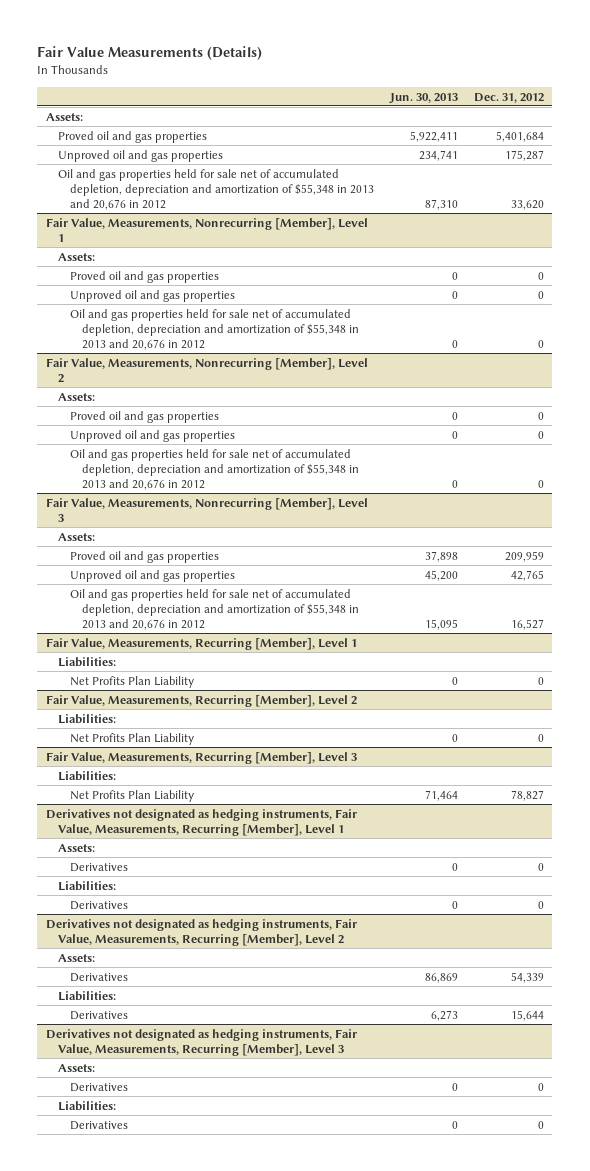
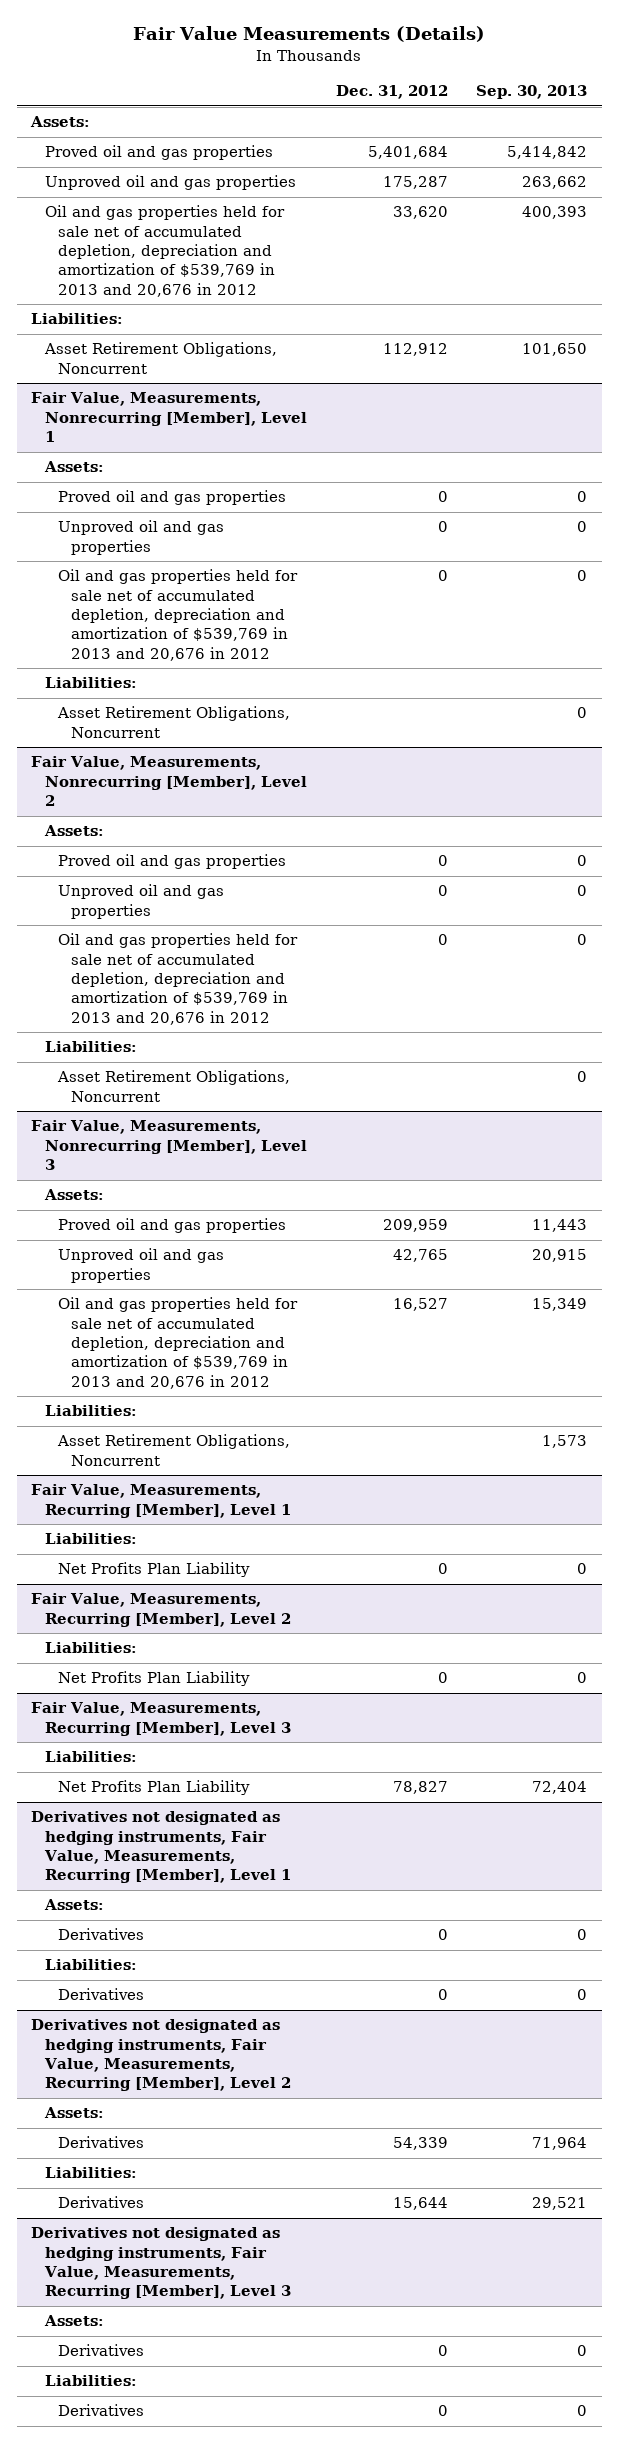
[388,92,458,104] Jun. 30, 2013 -> none
none -> [476,85,588,100] Sep. 30, 2013
[57,168,374,210] Oil and gas properties held for sale net of accumulated depletion, depreciation and amortization of $55,348 in 2013 and 20,676 in 2012 -> [44,205,285,297] Oil and gas properties held for sale net of accumulated depletion, depreciation and amortization of $539,769 in 2013 and 20,676 in 2012
none -> [31,313,124,325] Liabilities:
none -> [43,342,277,374] Asset Retirement Obligations, Noncurrent
[69,308,359,350] Oil and gas properties held for sale net of accumulated depletion, depreciation and amortization of $55,348 in 2013 and 20,676 in 2012 -> [57,569,298,661] Oil and gas properties held for sale net of accumulated depletion, depreciation and amortization of $539,769 in 2013 and 20,676 in 2012
none -> [44,677,137,689] Liabilities:
none -> [56,706,290,738] Asset Retirement Obligations, Noncurrent
[69,448,359,490] Oil and gas properties held for sale net of accumulated depletion, depreciation and amortization of $55,348 in 2013 and 20,676 in 2012 -> [57,933,298,1025] Oil and gas properties held for sale net of accumulated depletion, depreciation and amortization of $539,769 in 2013 and 20,676 in 2012
none -> [44,1041,137,1053] Liabilities:
none -> [56,1070,290,1102] Asset Retirement Obligations, Noncurrent
[69,588,359,630] Oil and gas properties held for sale net of accumulated depletion, depreciation and amortization of $55,348 in 2013 and 20,676 in 2012 -> [57,1297,298,1389] Oil and gas properties held for sale net of accumulated depletion, depreciation and amortization of $539,769 in 2013 and 20,676 in 2012
none -> [44,1405,137,1417] Liabilities:
none -> [56,1434,290,1466] Asset Retirement Obligations, Noncurrent

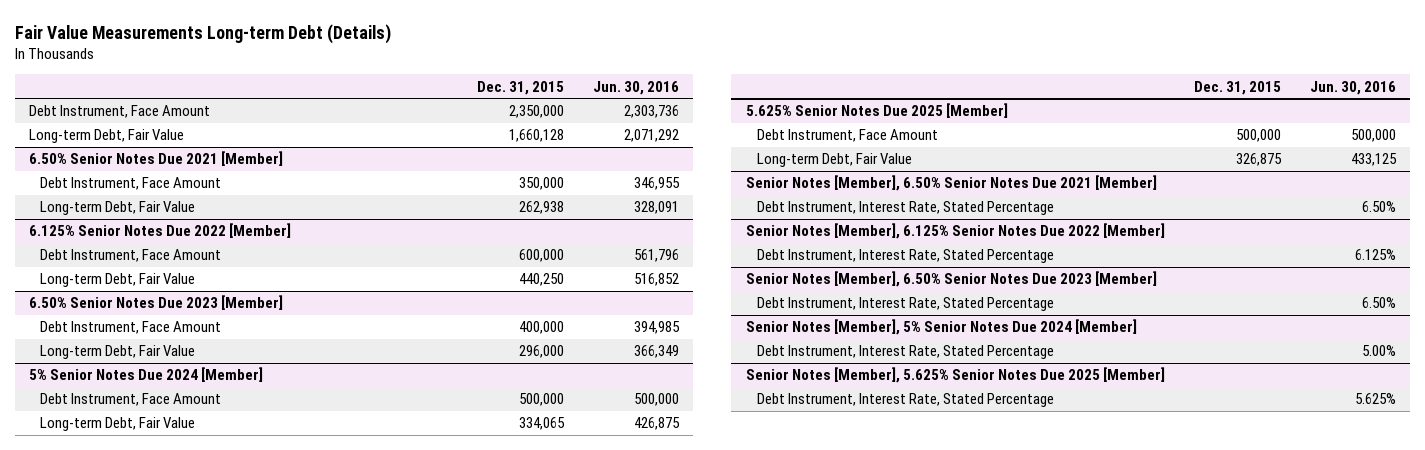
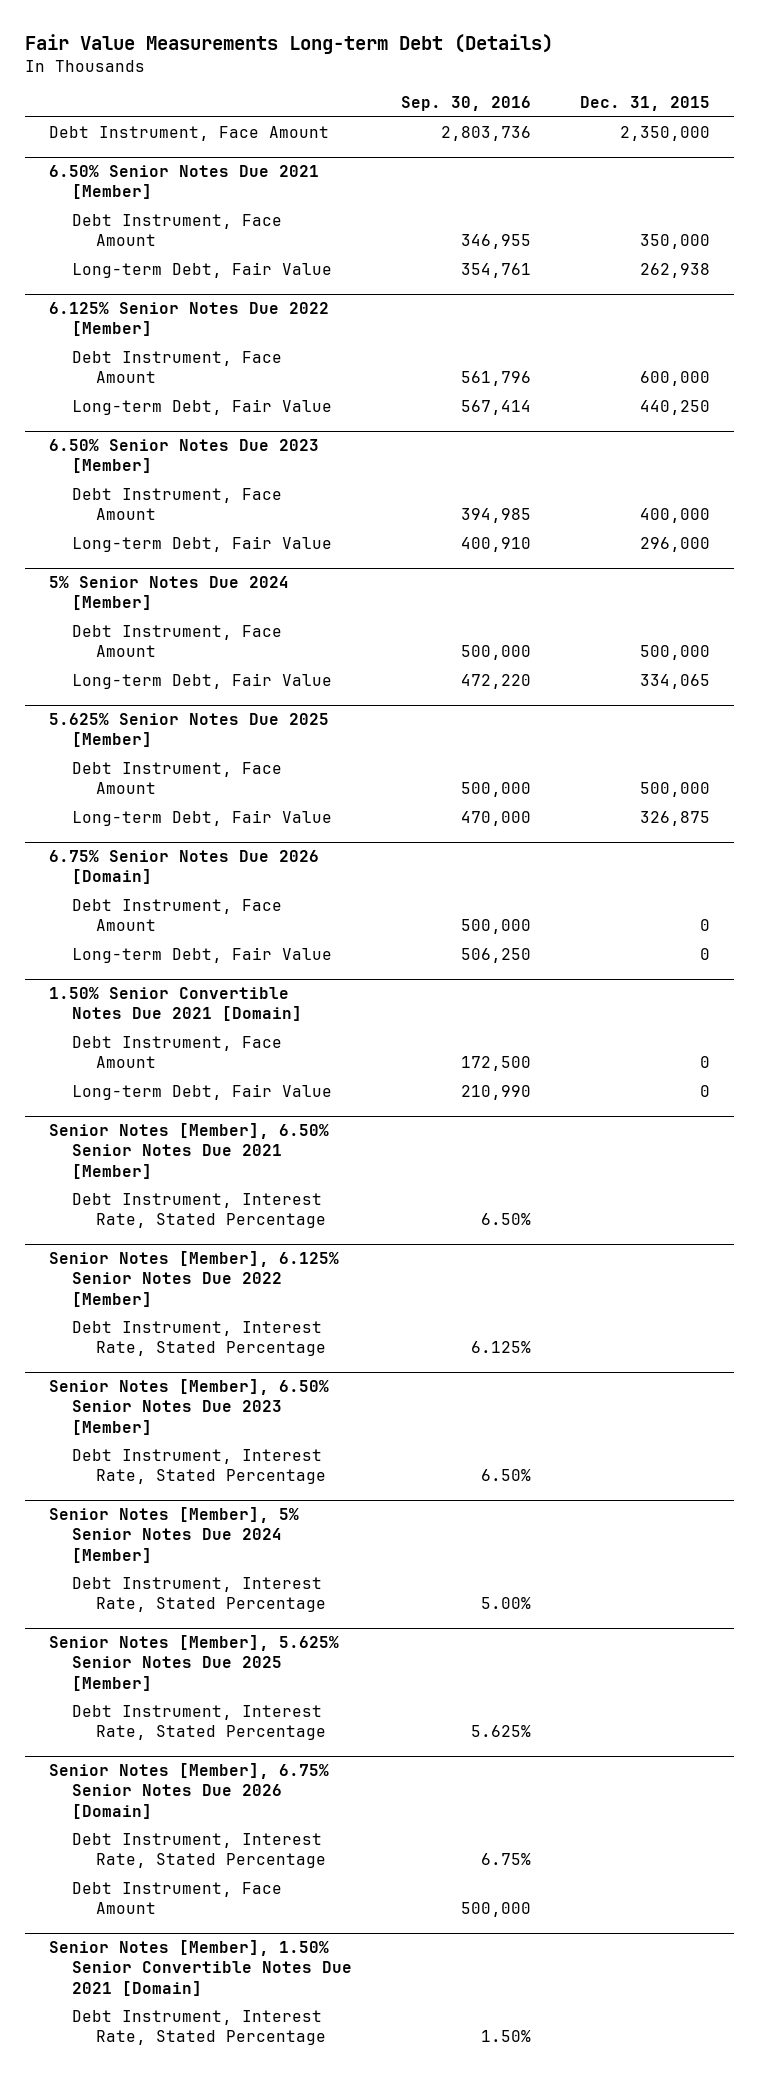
[592,80,679,95] Jun. 30, 2016 -> none
none -> [401,96,532,112] Sep. 30, 2016
[29,129,185,144] Long-term Debt, Fair Value -> none
none -> [49,850,320,885] 6.75% Senior Notes Due 2026 [Domain]
none -> [72,899,283,932] Debt Instrument, Face Amount
none -> [72,947,333,964] Long-term Debt, Fair Value
none -> [49,987,303,1022] 1.50% Senior Convertible Notes Due 2021 [Domain]
none -> [72,1036,283,1069] Debt Instrument, Face Amount
none -> [72,1084,333,1101] Long-term Debt, Fair Value
none -> [49,1763,330,1819] Senior Notes [Member], 6.75% Senior Notes Due 2026 [Domain]
none -> [72,1833,326,1869] Debt Instrument, Interest Rate, Stated Percentage
none -> [72,1882,283,1915] Debt Instrument, Face Amount
none -> [49,1940,353,1996] Senior Notes [Member], 1.50% Senior Convertible Notes Due 2021 [Domain]
none -> [72,2010,326,2046] Debt Instrument, Interest Rate, Stated Percentage

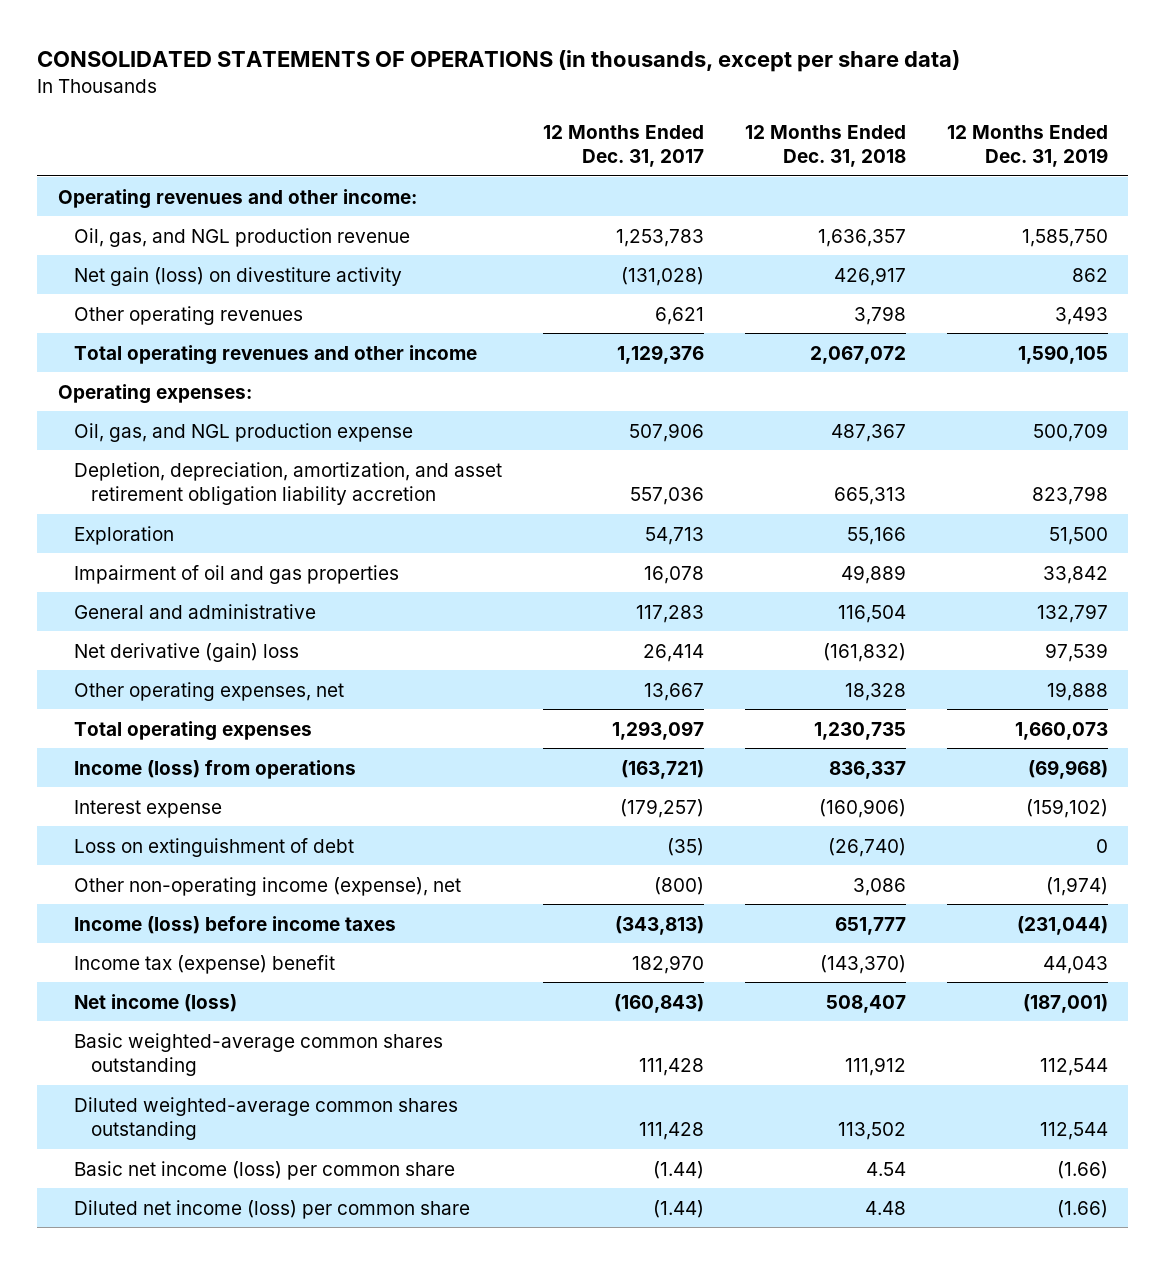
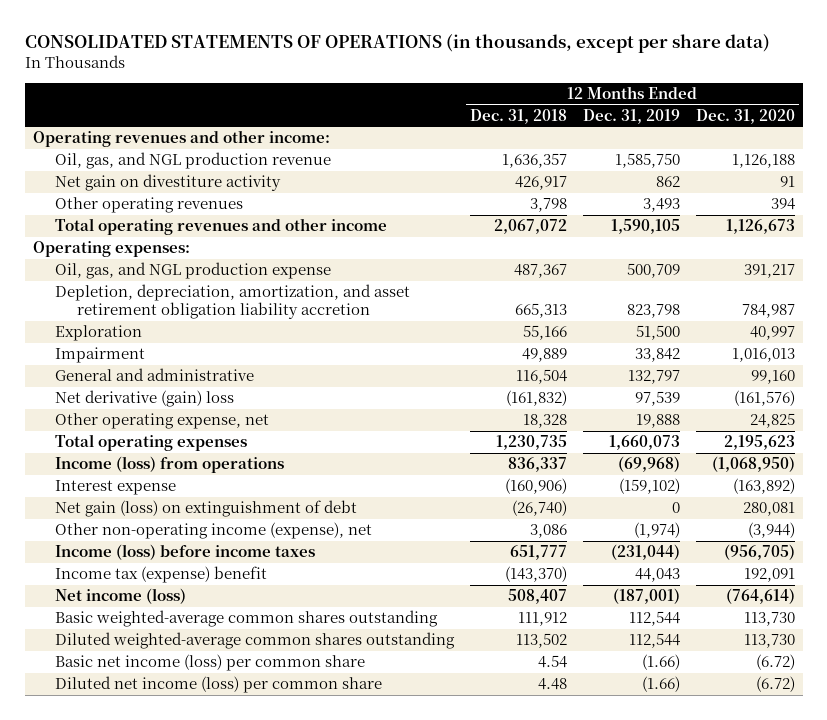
[543,124,705,168] 12 Months Ended Dec. 31, 2017 -> none
none -> [695,108,795,124] Dec. 31, 2020
[74,266,403,286] Net gain (loss) on divestiture activity -> [54,174,281,192] Net gain on divestiture activity
[74,564,400,584] Impairment of oil and gas properties -> [54,347,145,364] Impairment
[74,681,345,701] Other operating expenses, net -> [54,413,269,430] Other operating expense, net
[74,837,355,857] Loss on extinguishment of debt -> [54,500,357,518] Net gain (loss) on extinguishment of debt

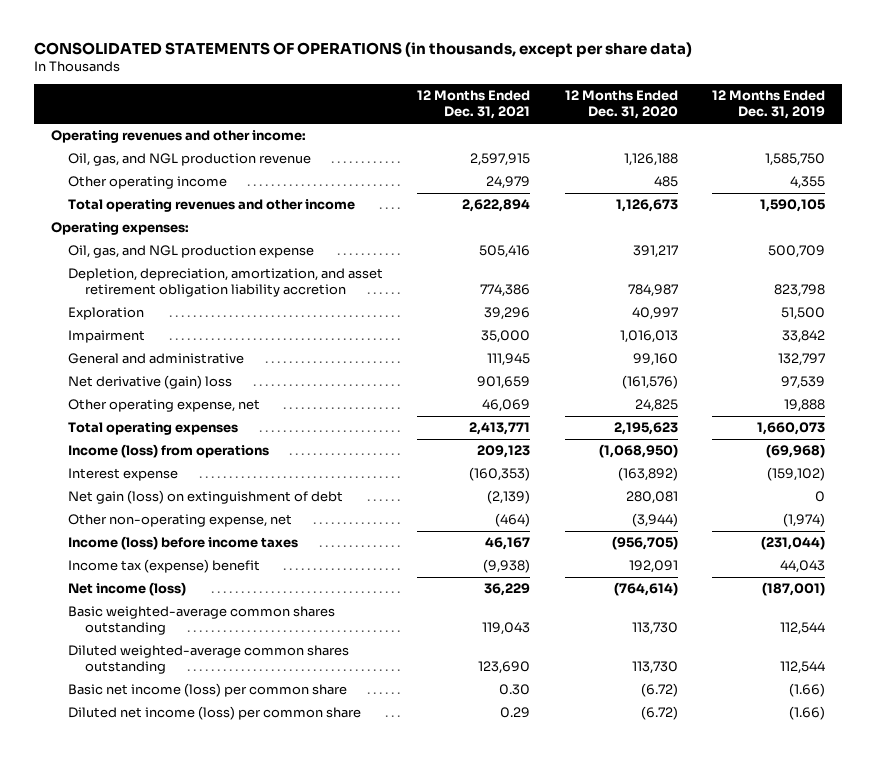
[469,108,567,124] Dec. 31, 2018 -> none
none -> [417,90,531,120] 12 Months Ended Dec. 31, 2021
[54,174,281,192] Net gain on divestiture activity -> none
[54,197,243,214] Other operating revenues -> [68,176,228,190] Other operating income
[642,198,680,213] 3,493 -> [789,176,825,190] 4,355
[770,198,795,211] 394 -> [653,176,678,188] 485
[54,522,372,540] Other non-operating income (expense), net -> [68,514,293,528] Other non-operating expense, net

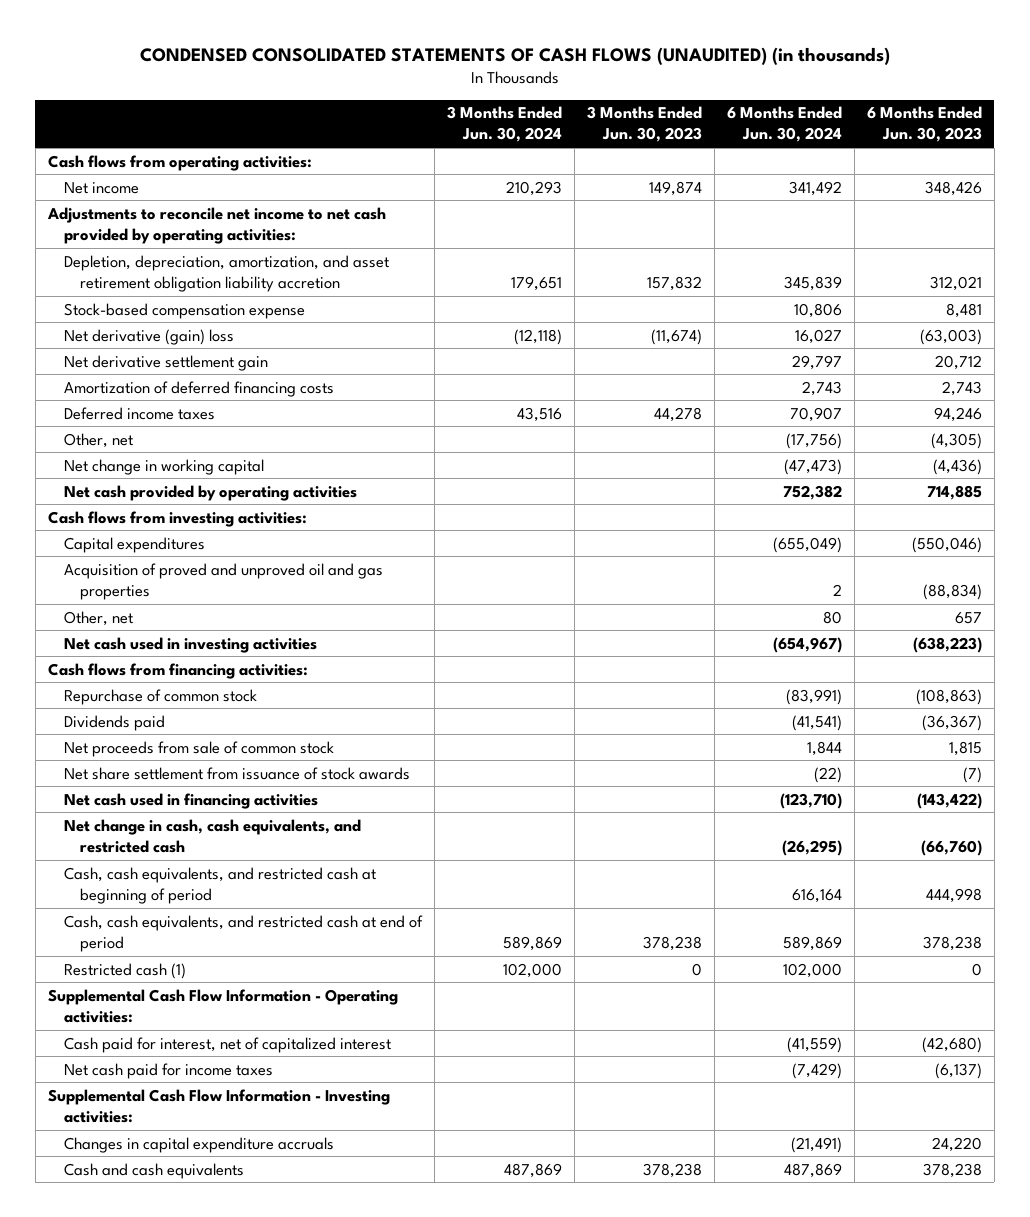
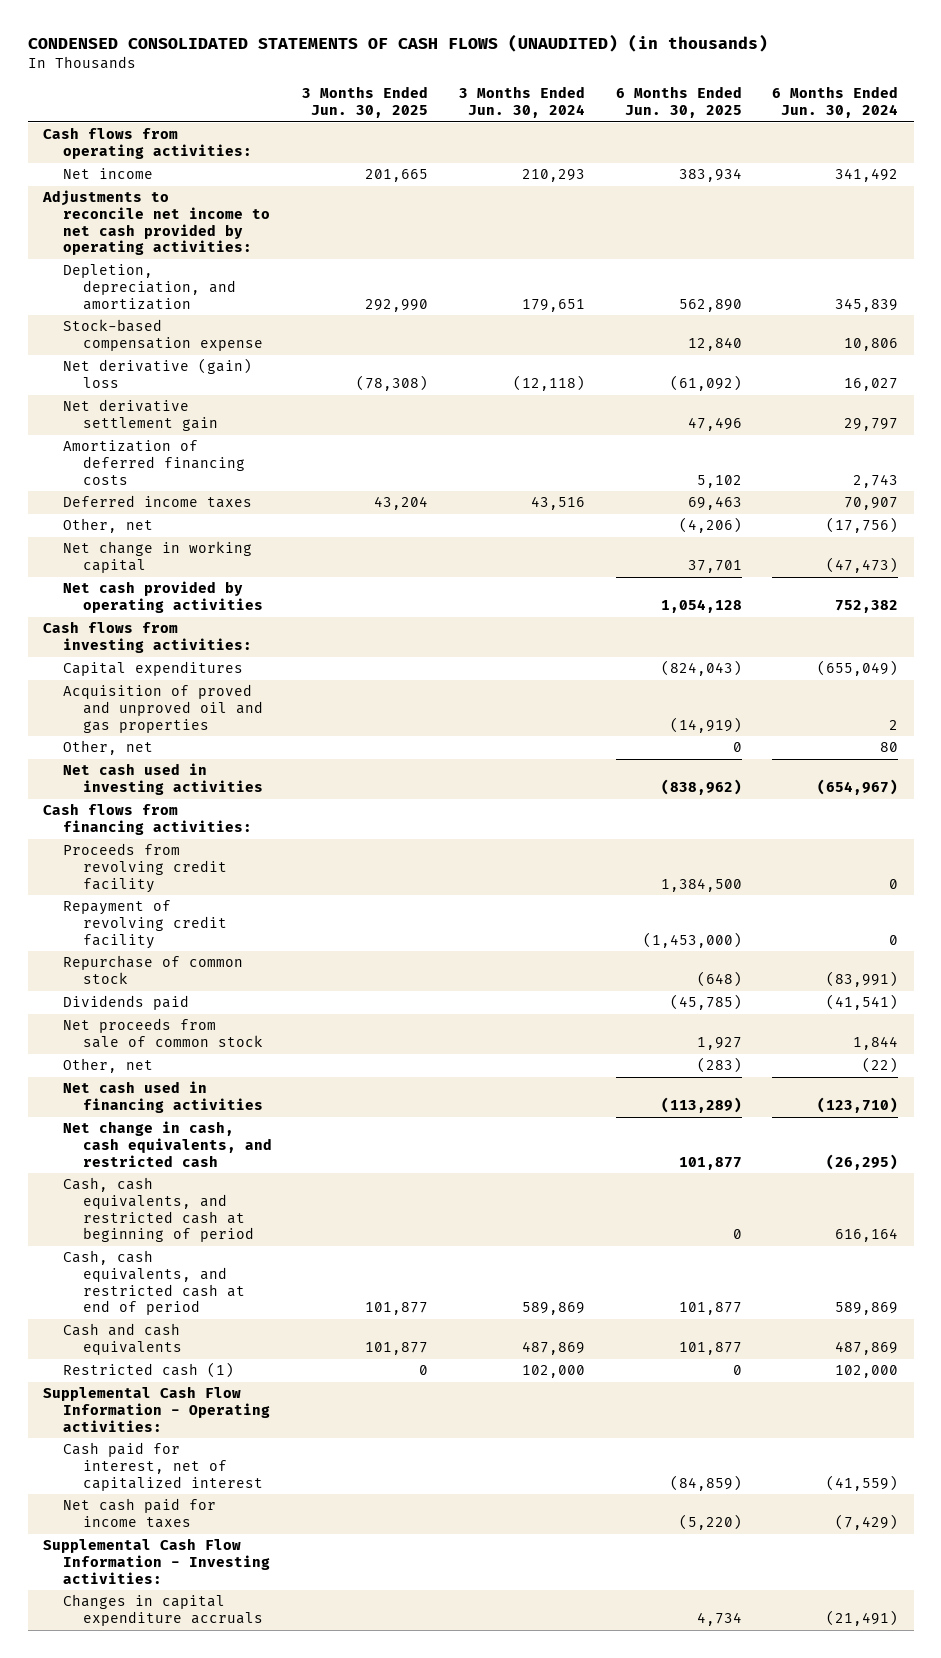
[586,106,702,143] 3 Months Ended Jun. 30, 2023 -> none
[866,106,982,143] 6 Months Ended Jun. 30, 2023 -> none
none -> [302,86,429,118] 3 Months Ended Jun. 30, 2025
none -> [615,86,742,118] 6 Months Ended Jun. 30, 2025
[64,254,390,292] Depletion, depreciation, amortization, and asset retirement obligation liability accretion -> [62,264,236,310] Depletion, depreciation, and amortization
none -> [62,843,227,893] Proceeds from revolving credit facility
none -> [62,900,227,949] Repayment of revolving credit facility
[64,766,411,780] Net share settlement from issuance of stock awards -> none
none -> [62,1058,153,1074] Other, net
[64,1162,245,1179] Cash and cash equivalents -> [62,1323,182,1356] Cash and cash equivalents

